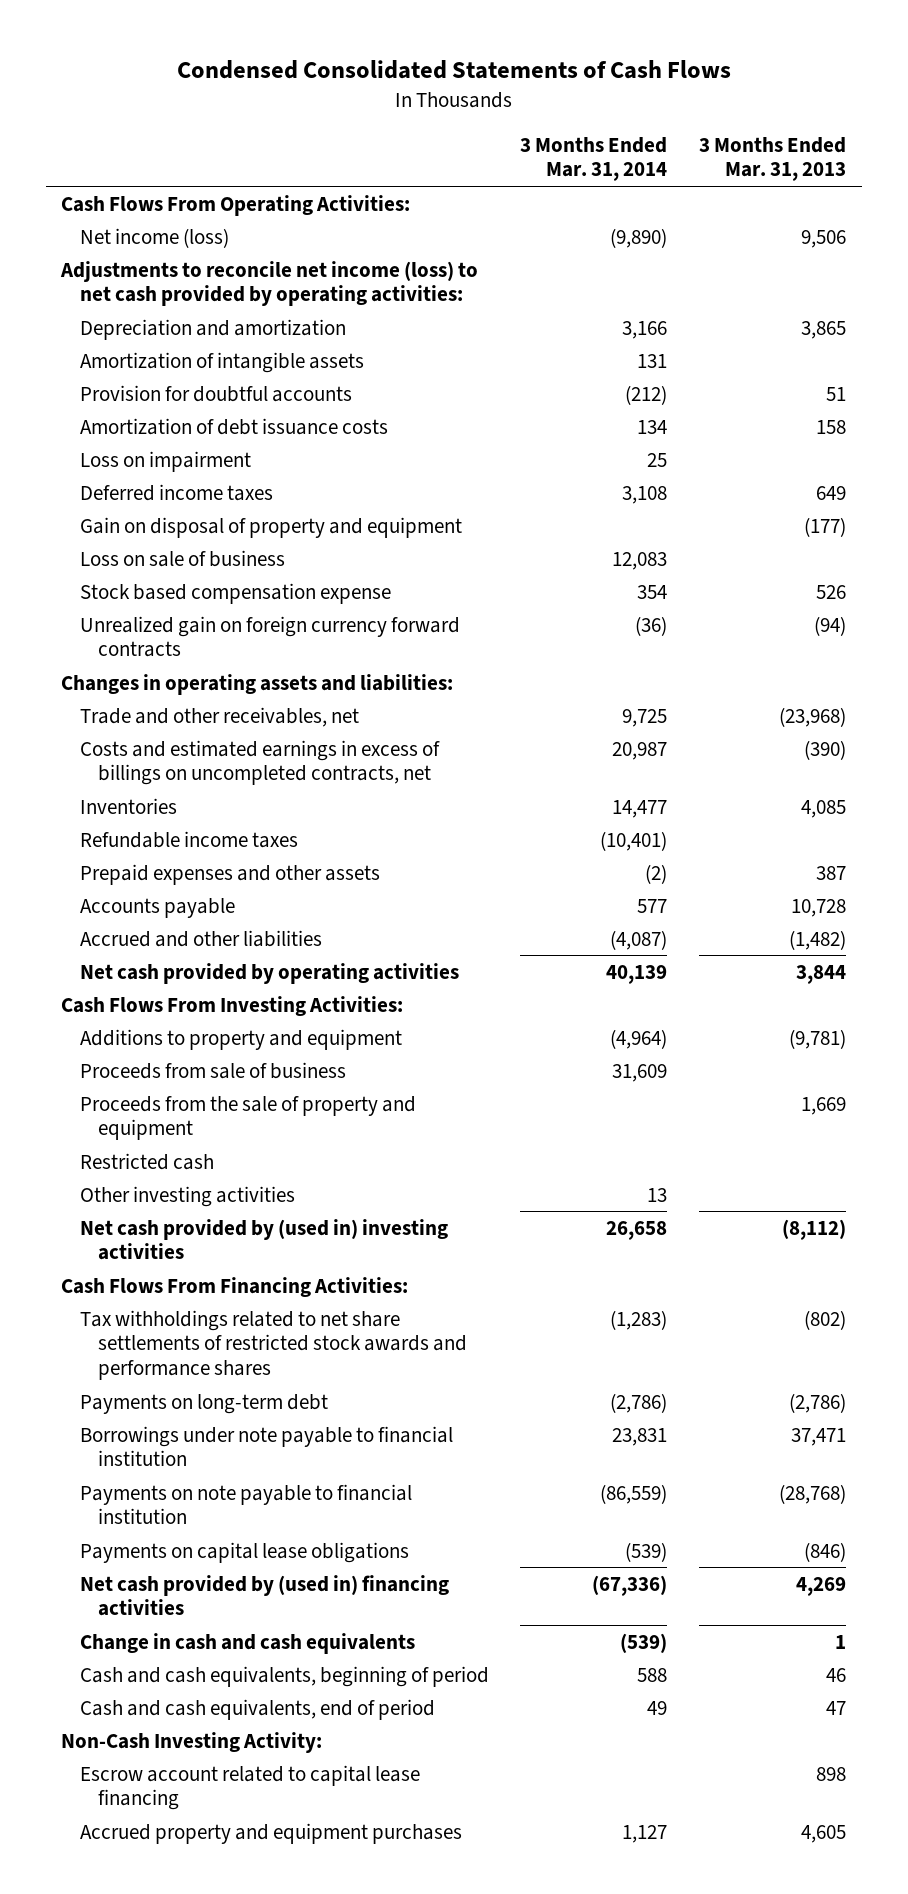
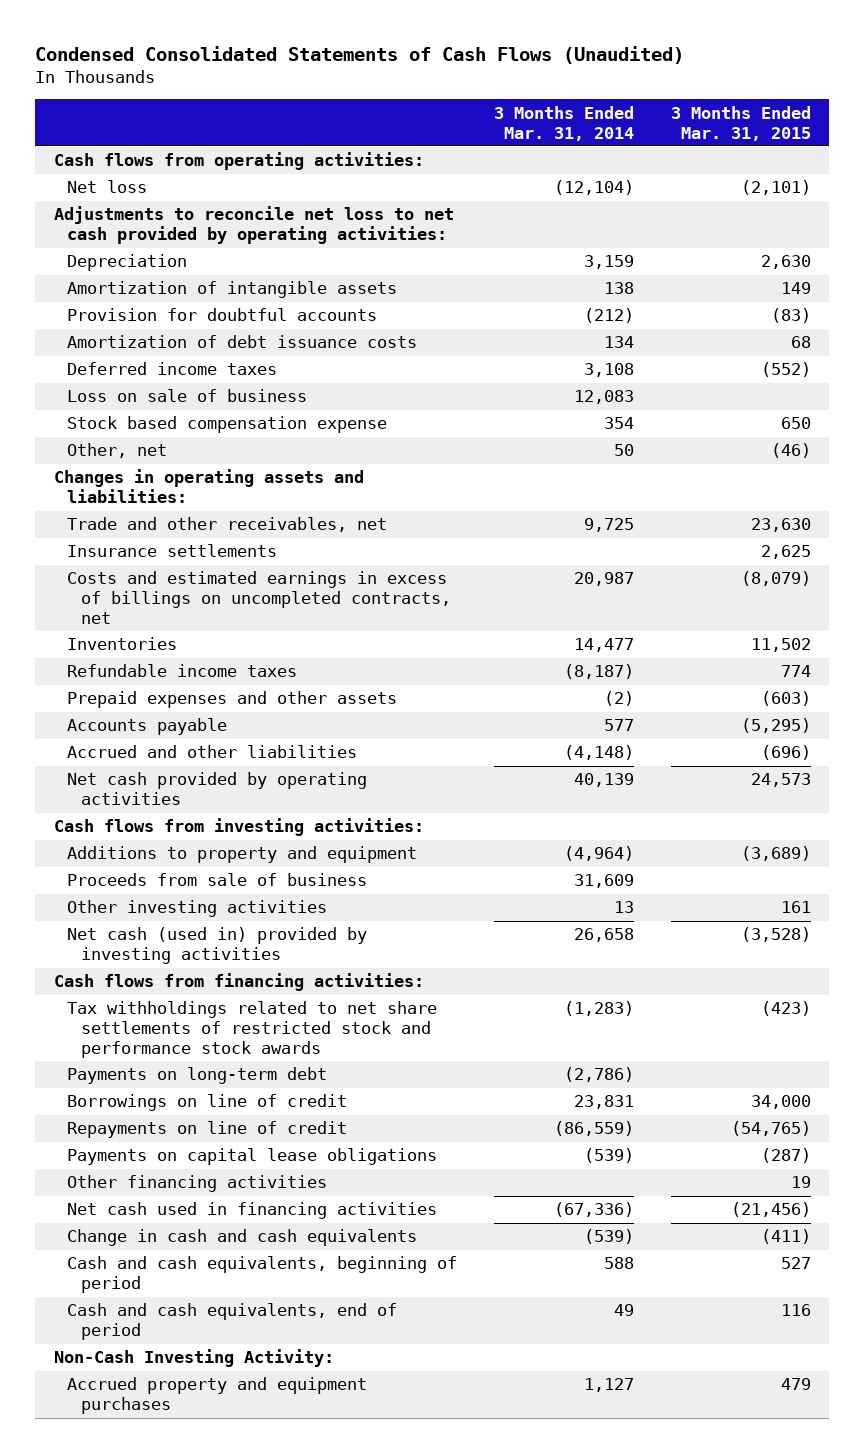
[176,60,731,80] Condensed Consolidated Statements of Cash Flows -> [35,45,685,64] Condensed Consolidated Statements of Cash Flows (Unaudited)
[699,136,847,182] 3 Months Ended Mar. 31, 2013 -> none
none -> [670,105,811,141] 3 Months Ended Mar. 31, 2015
[61,194,411,216] Cash Flows From Operating Activities: -> [53,152,424,171] Cash flows from operating activities:
[79,227,229,248] Net income (loss) -> [67,180,148,194] Net loss
[610,227,668,248] (9,890) -> [554,180,635,196] (12,104)
[60,260,479,307] Adjustments to reconcile net income (loss) to net cash provided by operating activities: -> [53,206,454,245] Adjustments to reconcile net loss to net cash provided by operating activities:
[79,318,346,340] Depreciation and amortization -> [67,254,188,272] Depreciation
[622,320,668,339] 3,166 -> [584,255,635,270] 3,159
[637,353,668,368] 131 -> [604,282,635,295] 138
[79,450,251,472] Loss on impairment -> none
[79,516,462,538] Gain on disposal of property and equipment -> none
[79,615,460,658] Unrealized gain on foreign currency forward contracts -> none
none -> [67,443,168,459] Other, net
none -> [67,544,278,558] Insurance settlements
[600,830,668,851] (10,401) -> [564,664,635,680] (8,187)
[610,929,668,950] (4,087) -> [564,745,635,761] (4,148)
[61,995,404,1016] Cash Flows From Investing Activities: -> [53,818,424,837] Cash flows from investing activities:
[79,1095,416,1141] Proceeds from the sale of property and equipment -> none
[79,1152,214,1170] Restricted cash -> none
[79,1218,448,1261] Net cash provided by (used in) investing activities -> [67,927,368,965] Net cash (used in) provided by investing activities
[61,1276,409,1297] Cash Flows From Financing Activities: -> [53,973,424,992] Cash flows from financing activities:
[79,1309,467,1381] Tax withholdings related to net share settlements of restricted stock awards and performance shares -> [67,1001,438,1058] Tax withholdings related to net share settlements of restricted stock and performance stock awards
[79,1425,453,1467] Borrowings under note payable to financial institution -> [67,1094,348,1112] Borrowings on line of credit
[79,1483,412,1525] Payments on note payable to financial institution -> [67,1121,348,1139] Repayments on line of credit
none -> [67,1175,328,1193] Other financing activities
[79,1574,449,1617] Net cash provided by (used in) financing activities -> [67,1202,438,1220] Net cash used in financing activities
[79,1764,420,1811] Escrow account related to capital lease financing -> none

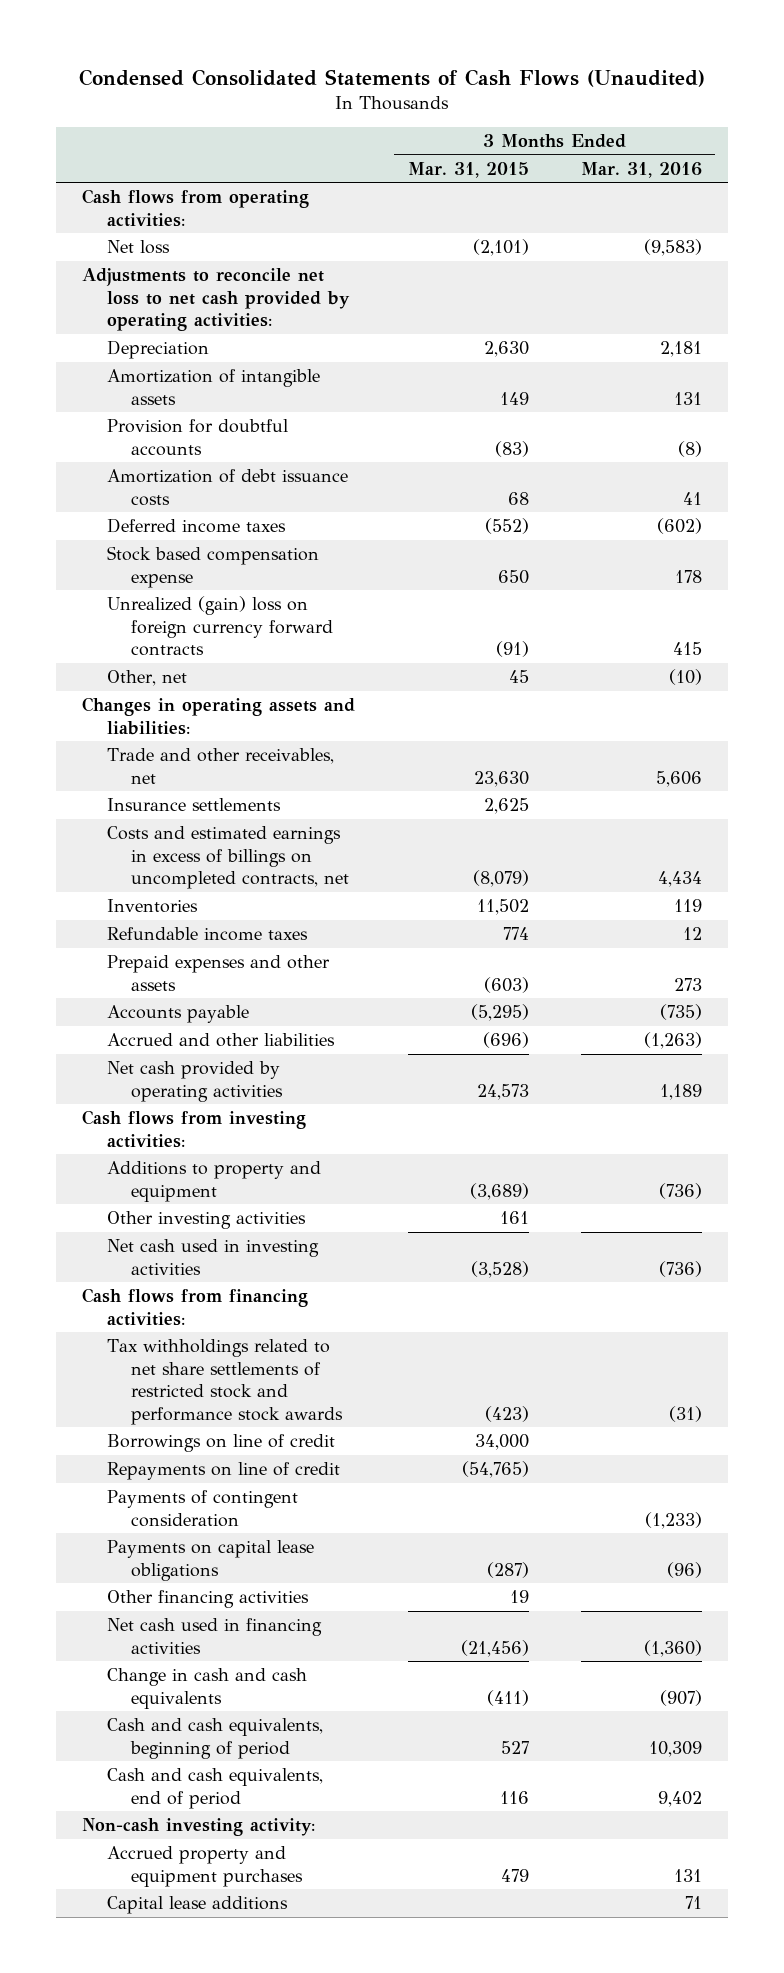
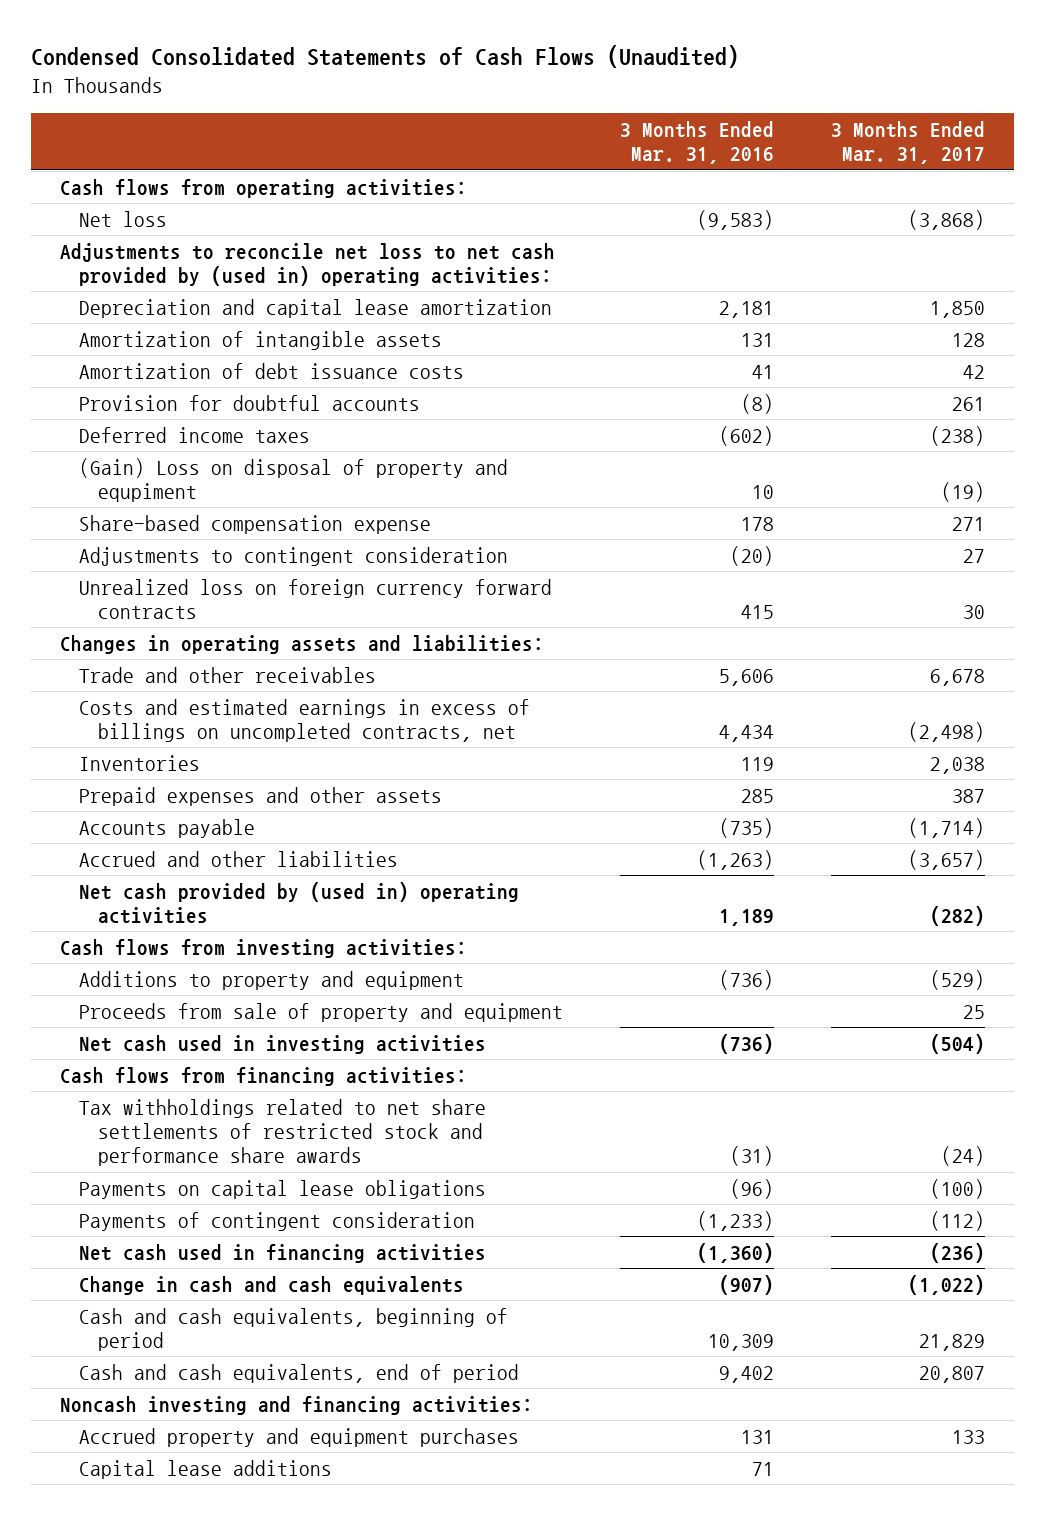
[407,161,529,178] Mar. 31, 2015 -> none
none -> [831,121,986,165] 3 Months Ended Mar. 31, 2017
[82,268,350,332] Adjustments to reconcile net loss to net cash provided by operating activities: -> [59,242,555,286] Adjustments to reconcile net loss to net cash provided by (used in) operating activities:
[106,340,209,360] Depreciation -> [78,298,552,318] Depreciation and capital lease amortization
[106,419,288,456] Provision for doubtful accounts -> [78,394,420,411] Provision for doubtful accounts
[106,670,187,687] Other, net -> none
none -> [78,457,508,502] (Gain) Loss on disposal of property and equpiment
[106,546,319,588] Stock based compensation expense -> [78,514,431,534] Share-based compensation expense
none -> [78,546,508,566] Adjustments to contingent consideration
[106,596,334,657] Unrealized (gain) loss on foreign currency forward contracts -> [78,578,552,619] Unrealized loss on foreign currency forward contracts
[106,798,281,812] Insurance settlements -> none
[106,748,334,784] Trade and other receivables, net -> [78,666,376,683] Trade and other receivables
[106,927,308,942] Refundable income taxes -> none
[673,977,702,991] 273 -> [740,788,774,803] 285
[106,1061,284,1102] Net cash provided by operating activities -> [78,881,519,924] Net cash provided by (used in) operating activities
[106,1211,306,1230] Other investing activities -> none
none -> [78,1002,563,1022] Proceeds from sale of property and equipment
[106,1434,335,1453] Borrowings on line of credit -> none
[106,1462,340,1481] Repayments on line of credit -> none
[106,1339,344,1425] Tax withholdings related to net share settlements of restricted stock and performance stock awards -> [78,1098,486,1167] Tax withholdings related to net share settlements of restricted stock and performance share awards
[106,1590,309,1609] Other financing activities -> none
[106,1490,298,1527] Payments of contingent consideration -> [78,1211,475,1231] Payments of contingent consideration
[82,1818,316,1837] Non-cash investing activity: -> [59,1395,533,1415] Noncash investing and financing activities:

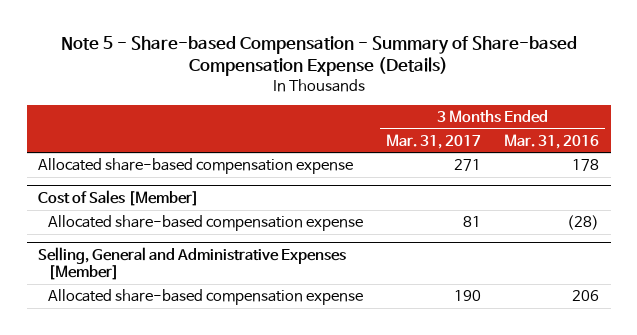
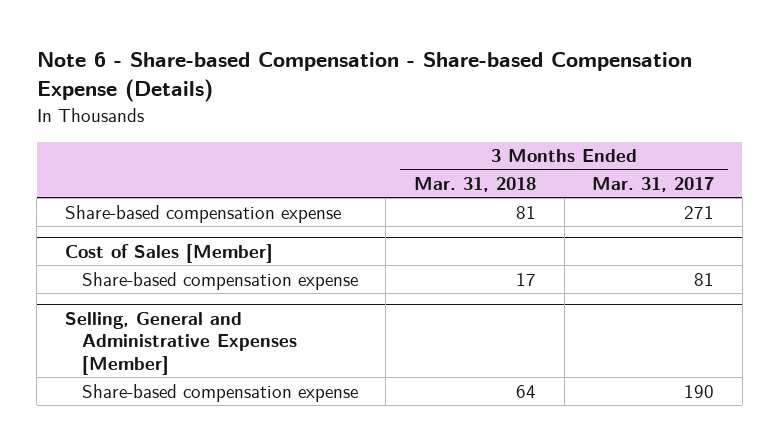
[60,35,577,77] Note 5 - Share-based Compensation - Summary of Share-based Compensation Expense (Details) -> [36,51,692,103] Note 6 - Share-based Compensation - Share-based Compensation Expense (Details)
[504,133,600,149] Mar. 31, 2016 -> none
none -> [413,176,536,192] Mar. 31, 2018
[38,158,354,175] Allocated share-based compensation expense -> [64,204,341,223] Share-based compensation expense
[48,215,364,232] Allocated share-based compensation expense -> [81,271,358,290] Share-based compensation expense
[48,289,364,306] Allocated share-based compensation expense -> [81,383,358,402] Share-based compensation expense

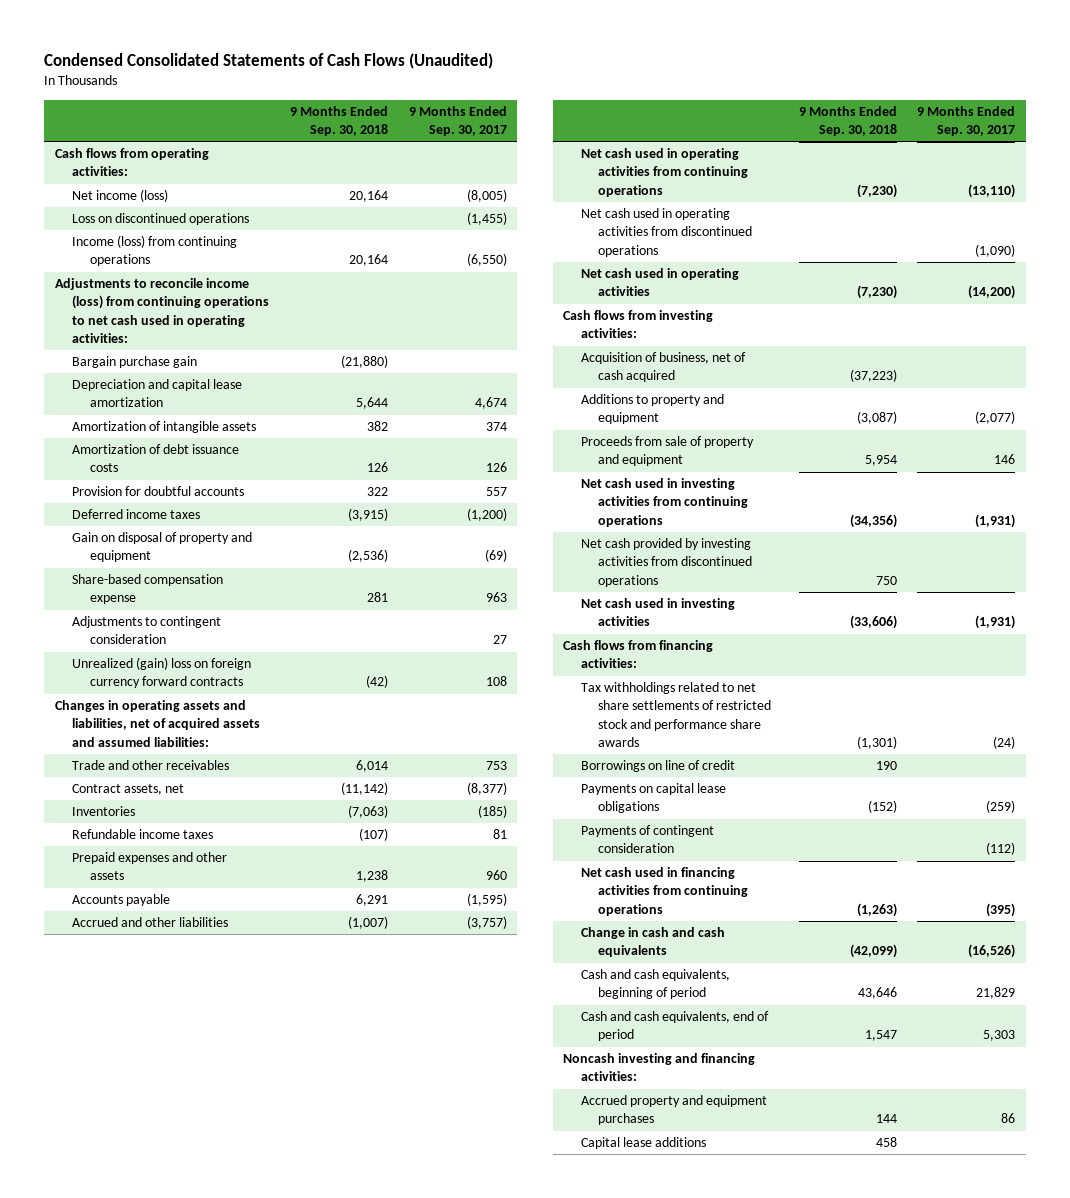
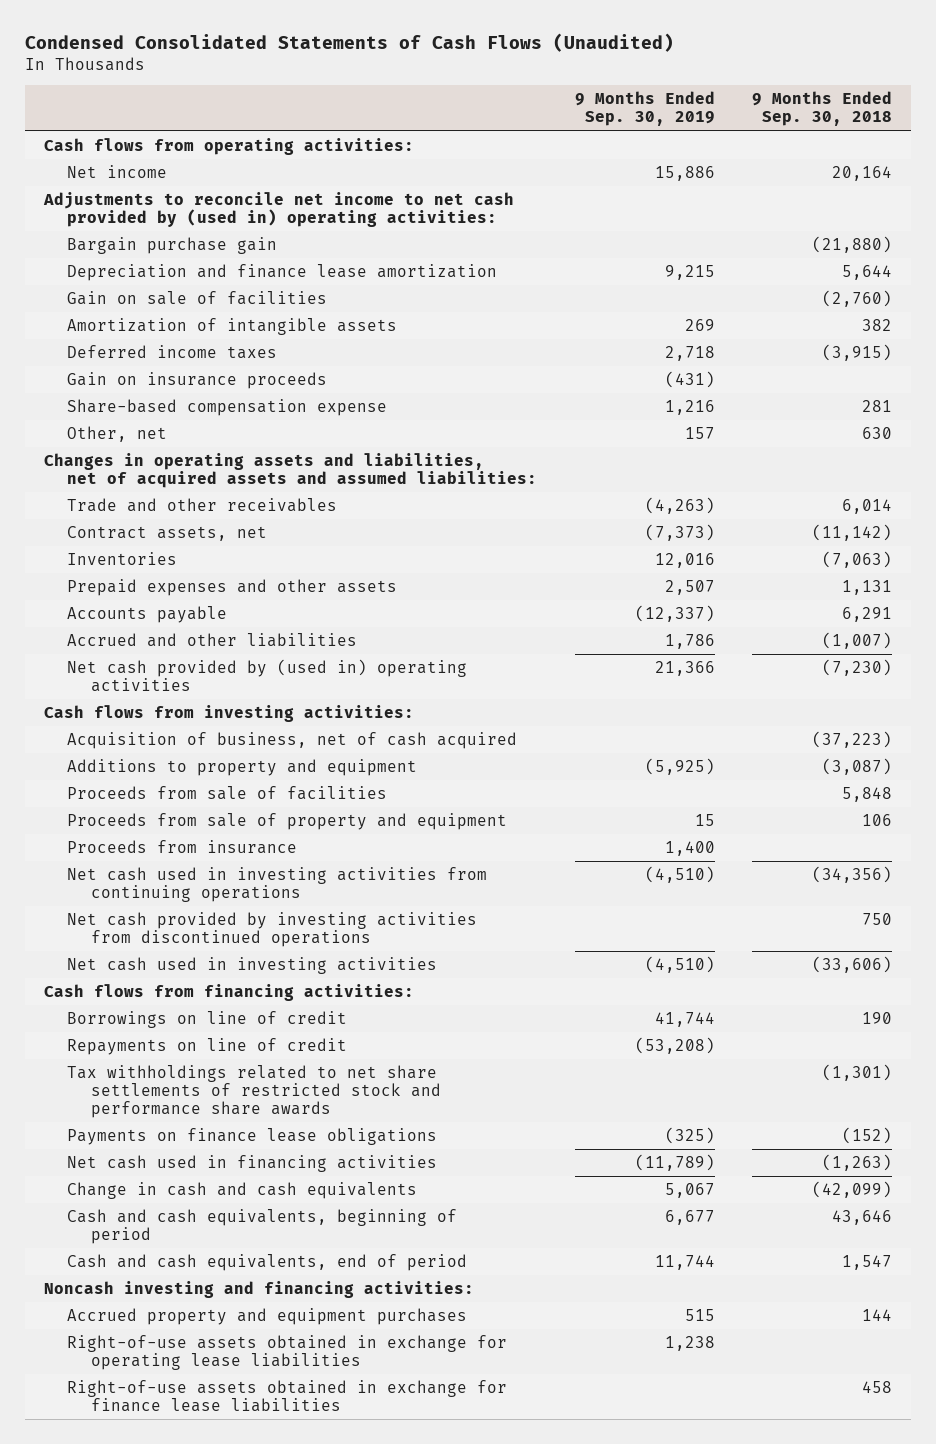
[408,105,507,137] 9 Months Ended Sep. 30, 2017 -> none
none -> [574,91,715,127] 9 Months Ended Sep. 30, 2019
[72,213,250,226] Loss on discontinued operations -> none
[72,235,238,267] Income (loss) from continuing operations -> none
[72,189,169,203] Net income (loss) -> [67,164,168,178] Net income
[54,278,270,343] Adjustments to reconcile income (loss) from continuing operations to net cash used in operating activities: -> [43,191,515,228] Adjustments to reconcile net income to net cash provided by (used in) operating activities:
[72,379,243,408] Depreciation and capital lease amortization -> [67,263,498,281] Depreciation and finance lease amortization
none -> [67,290,328,305] Gain on sale of facilities
[72,444,240,473] Amortization of debt issuance costs -> none
[72,486,245,497] Provision for doubtful accounts -> none
[72,532,253,563] Gain on disposal of property and equipment -> none
none -> [67,371,328,389] Gain on insurance proceeds
[72,616,222,645] Adjustments to contingent consideration -> none
[72,657,252,689] Unrealized (gain) loss on foreign currency forward contracts -> none
none -> [67,425,168,442] Other, net
[72,829,214,840] Refundable income taxes -> none
[356,870,389,883] 1,238 -> [842,579,893,595] 1,131
[580,148,749,197] Net cash used in operating activities from continuing operations -> none
[580,208,753,257] Net cash used in operating activities from discontinued operations -> none
[580,268,739,297] Net cash used in operating activities -> [67,658,468,693] Net cash provided by (used in) operating activities
none -> [67,785,388,800] Proceeds from sale of facilities
[864,455,897,467] 5,954 -> [862,813,893,826] 106
none -> [67,839,298,854] Proceeds from insurance
[580,825,714,854] Payments of contingent consideration -> none
none -> [67,1037,348,1055] Repayments on line of credit
[580,682,772,747] Tax withholdings related to net share settlements of restricted stock and performance share awards -> [67,1064,441,1119] Tax withholdings related to net share settlements of restricted stock and performance share awards
[580,783,726,814] Payments on capital lease obligations -> [67,1127,438,1145] Payments on finance lease obligations
[580,867,749,916] Net cash used in financing activities from continuing operations -> [67,1154,438,1172] Net cash used in financing activities
none -> [67,1334,508,1371] Right-of-use assets obtained in exchange for operating lease liabilities
[580,1137,706,1150] Capital lease additions -> [67,1379,508,1413] Right-of-use assets obtained in exchange for finance lease liabilities

